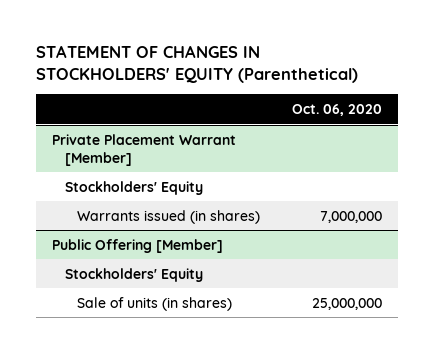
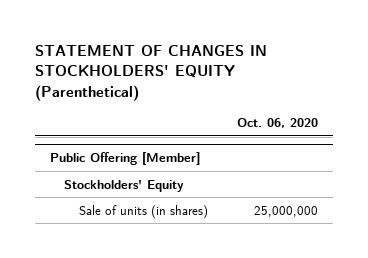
[52,133,237,166] Private Placement Warrant [Member] -> none
[64,180,203,195] Stockholders' Equity -> none
[76,209,260,224] Warrants issued (in shares) -> none

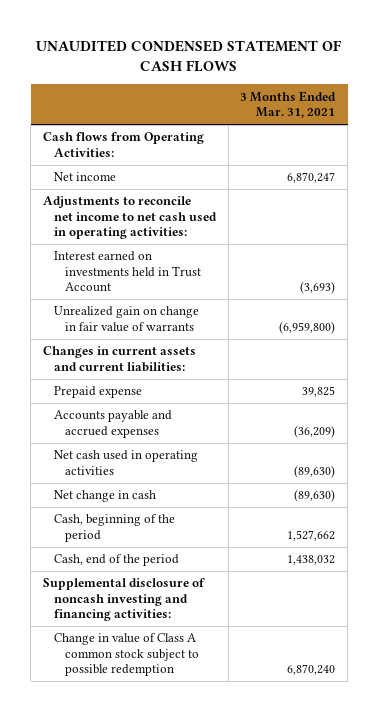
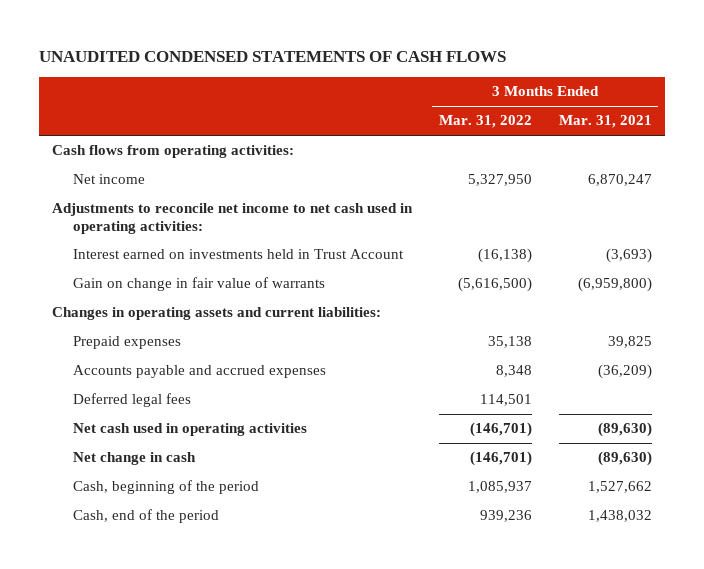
[36,40,342,73] UNAUDITED CONDENSED STATEMENT OF CASH FLOWS -> [38,51,506,63] UNAUDITED CONDENSED STATEMENTS OF CASH FLOWS
none -> [438,115,532,129] Mar. 31, 2022
[43,132,205,157] Cash flows from Operating Activities: -> [52,145,295,159] Cash flows from operating activities:
[54,306,200,332] Unrealized gain on change in fair value of warrants -> [72,277,325,292] Gain on change in fair value of warrants
[43,346,197,372] Changes in current assets and current liabilities: -> [52,307,382,321] Changes in operating assets and current liabilities:
[54,386,143,399] Prepaid expense -> [72,336,181,350] Prepaid expenses
none -> [72,393,191,408] Deferred legal fees
[43,578,206,622] Supplemental disclosure of noncash investing and financing activities: -> none
[54,633,199,677] Change in value of Class A common stock subject to possible redemption -> none

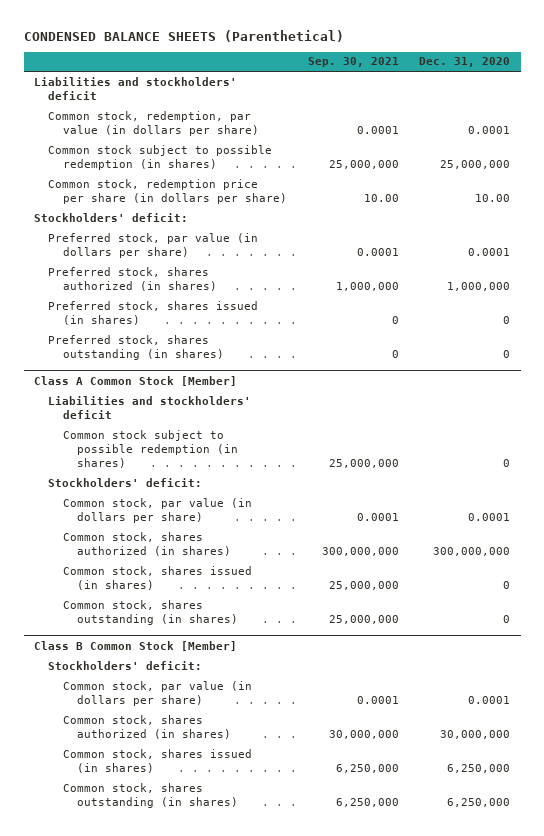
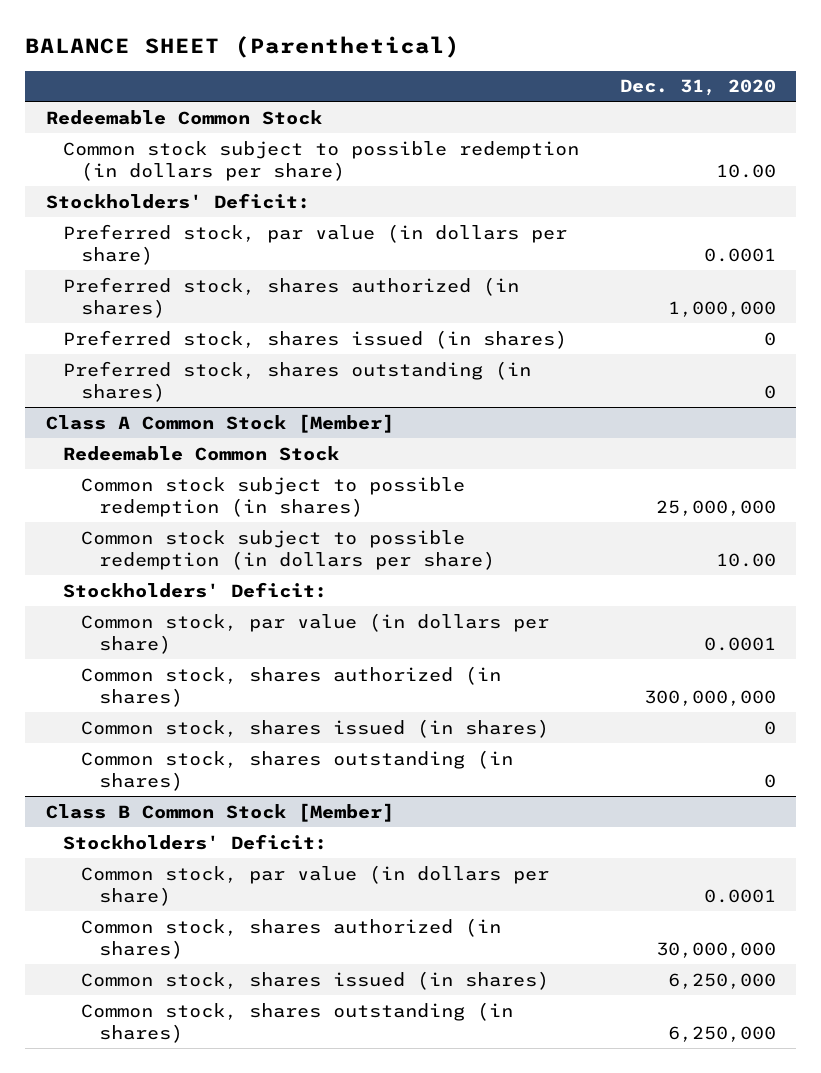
[23,29,344,42] CONDENSED BALANCE SHEETS (Parenthetical) -> [25,35,461,58] BALANCE SHEET (Parenthetical)
[307,57,399,68] Sep. 30, 2021 -> none
[34,76,238,100] Liabilities and stockholders' deficit -> none
[48,110,259,136] Common stock, redemption, par value (in dollars per share) -> none
[48,144,273,170] Common stock subject to possible redemption (in shares) -> none
none -> [45,109,322,125] Redeemable Common Stock
[48,178,287,204] Common stock, redemption price per share (in dollars per share) -> [63,140,580,181] Common stock subject to possible redemption (in dollars per share)
[34,212,189,222] Stockholders' deficit: -> [45,192,310,209] Stockholders' Deficit:
[48,395,252,419] Liabilities and stockholders' deficit -> none
none -> [63,445,340,461] Redeemable Common Stock
[503,458,511,467] 0 -> [655,499,776,516] 25,000,000
none -> [81,529,496,570] Common stock subject to possible redemption (in dollars per share)
[48,477,203,487] Stockholders' deficit: -> [63,581,328,598] Stockholders' Deficit:
[48,660,203,670] Stockholders' deficit: -> [63,833,328,850] Stockholders' Deficit:

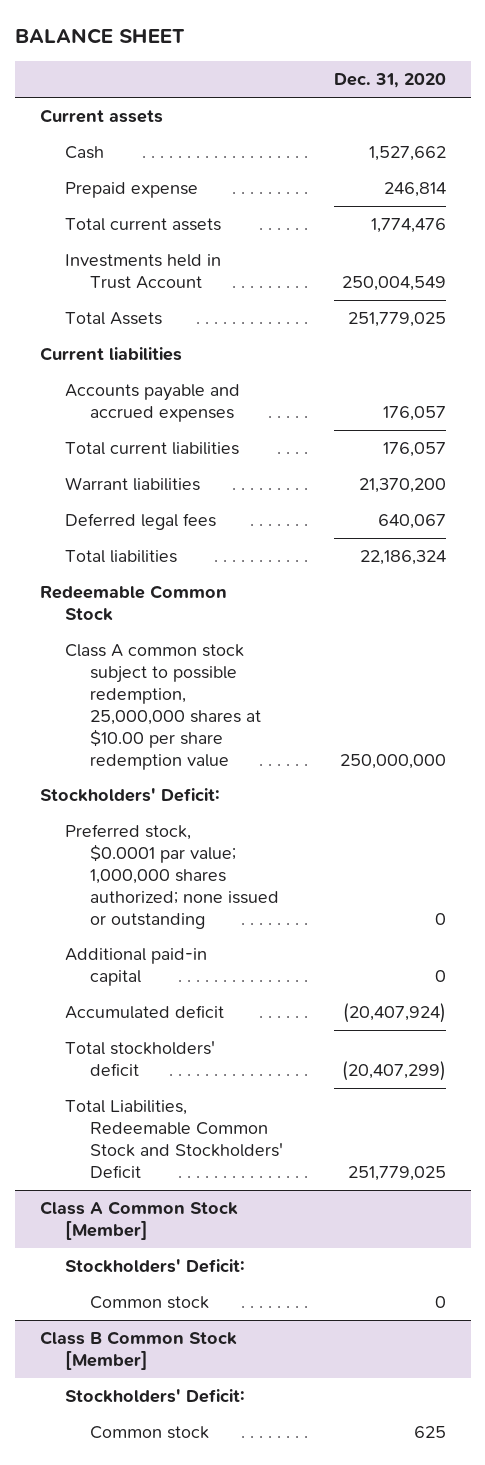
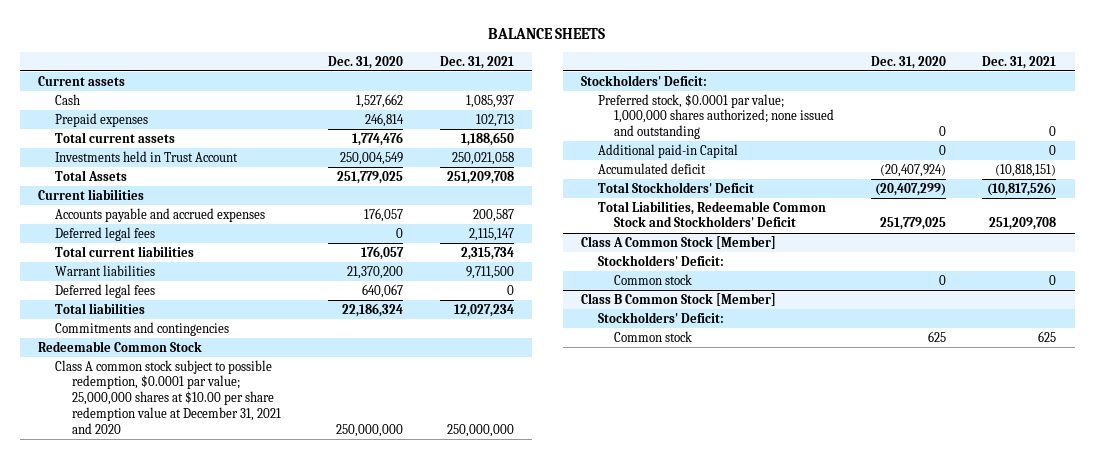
[14,28,185,45] BALANCE SHEET -> [488,28,606,40] BALANCE SHEETS
none -> [439,55,514,69] Dec. 31, 2021
[65,182,199,199] Prepaid expense -> [54,112,148,127] Prepaid expenses
none -> [54,226,155,241] Deferred legal fees
none -> [54,321,229,336] Commitments and contingencies
[65,644,262,770] Class A common stock subject to possible redemption, 25,000,000 shares at $10.00 per share redemption value -> [54,359,281,434] Class A common stock subject to possible redemption, $0.0001 par value; 25,000,000 shares at $10.00 per share redemption value at December 31, 2021 and 2020
[65,824,280,929] Preferred stock, $0.0001 par value; 1,000,000 shares authorized; none issued or outstanding -> [597,93,835,140] Preferred stock, $0.0001 par value; 1,000,000 shares authorized; none issued and outstanding
[65,948,208,987] Additional paid-in capital -> [597,143,738,158] Additional paid-in Capital
[65,1041,216,1077] Total stockholders' deficit -> [597,181,754,193] Total Stockholders' Deficit

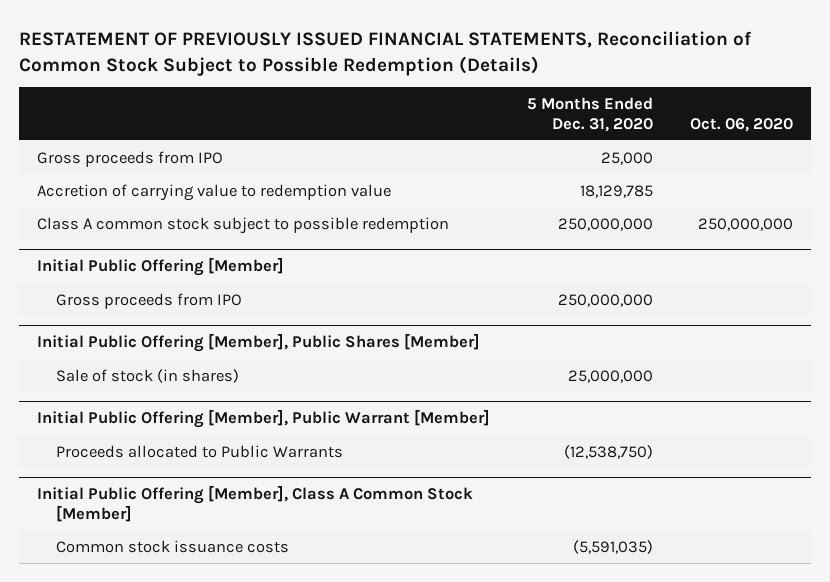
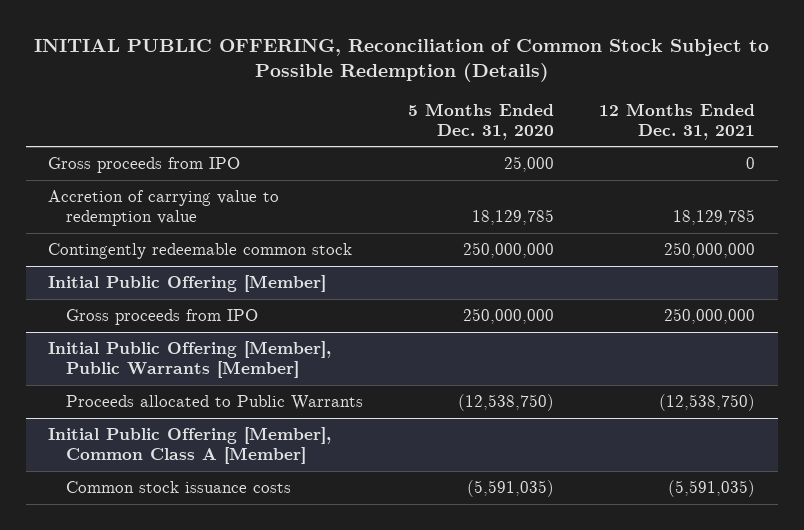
[18,30,752,76] RESTATEMENT OF PREVIOUSLY ISSUED FINANCIAL STATEMENTS, Reconciliation of Common Stock Subject to Possible Redemption (Details) -> [33,38,769,83] INITIAL PUBLIC OFFERING, Reconciliation of Common Stock Subject to Possible Redemption (Details)
[689,117,793,132] Oct. 06, 2020 -> none
none -> [599,102,756,140] 12 Months Ended Dec. 31, 2021
[37,216,450,234] Class A common stock subject to possible redemption -> [48,242,353,259] Contingently redeemable common stock
[37,333,481,353] Initial Public Offering [Member], Public Shares [Member] -> none
[55,368,239,383] Sale of stock (in shares) -> none
[37,409,491,429] Initial Public Offering [Member], Public Warrant [Member] -> [48,340,332,379] Initial Public Offering [Member], Public Warrants [Member]
[37,485,474,523] Initial Public Offering [Member], Class A Common Stock [Member] -> [48,426,332,465] Initial Public Offering [Member], Common Class A [Member]

